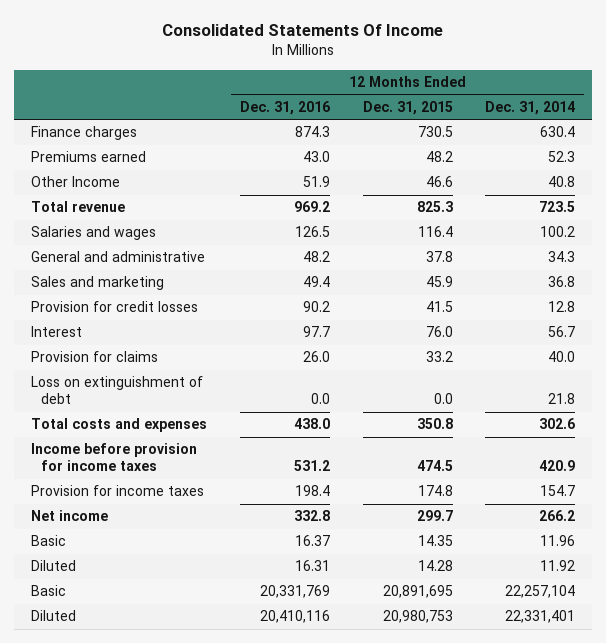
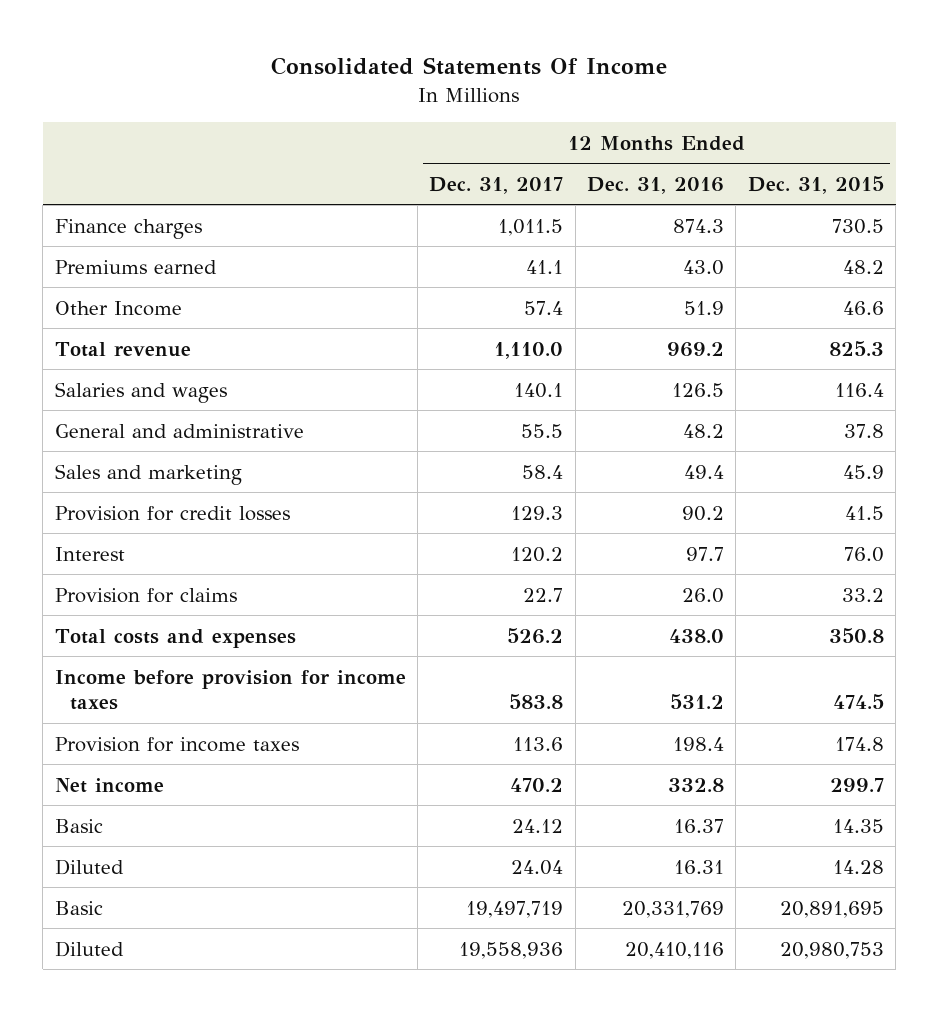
[485,100,576,115] Dec. 31, 2014 -> none
none -> [429,176,564,194] Dec. 31, 2017
[30,376,203,405] Loss on extinguishment of debt -> none

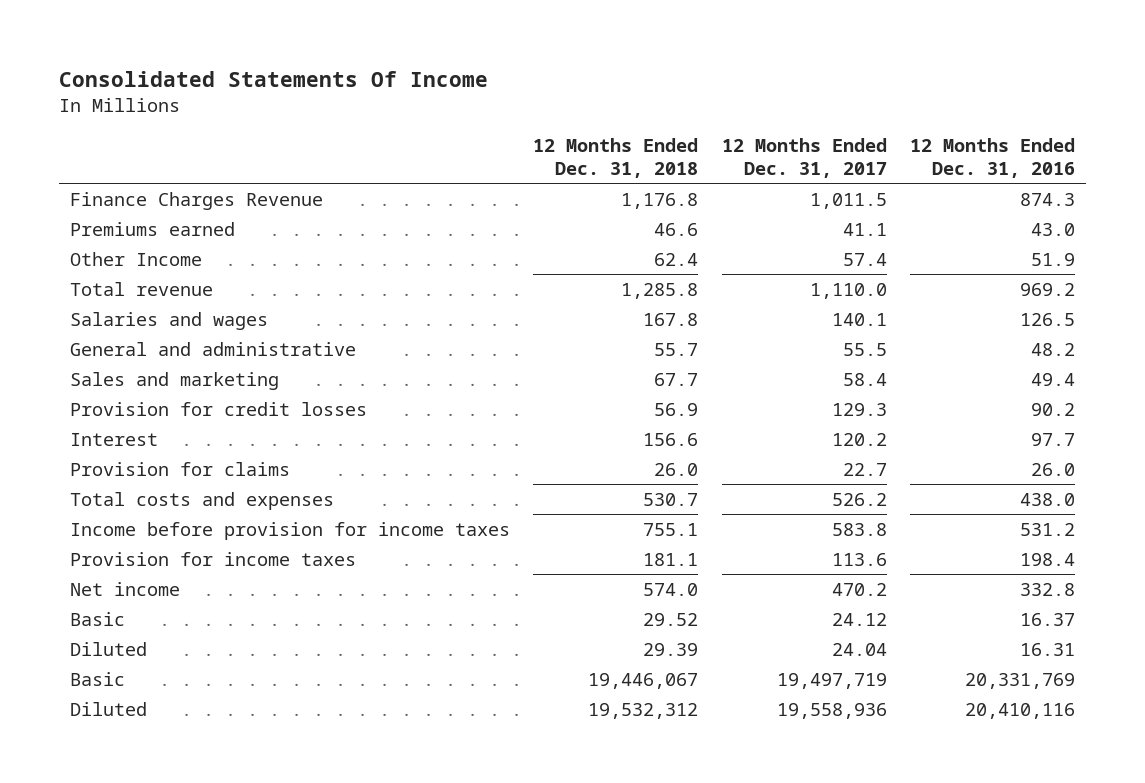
[747,175,884,194] Dec. 31, 2015 -> none
none -> [533,137,699,178] 12 Months Ended Dec. 31, 2018
[54,218,202,239] Finance charges -> [70,191,324,210] Finance Charges Revenue

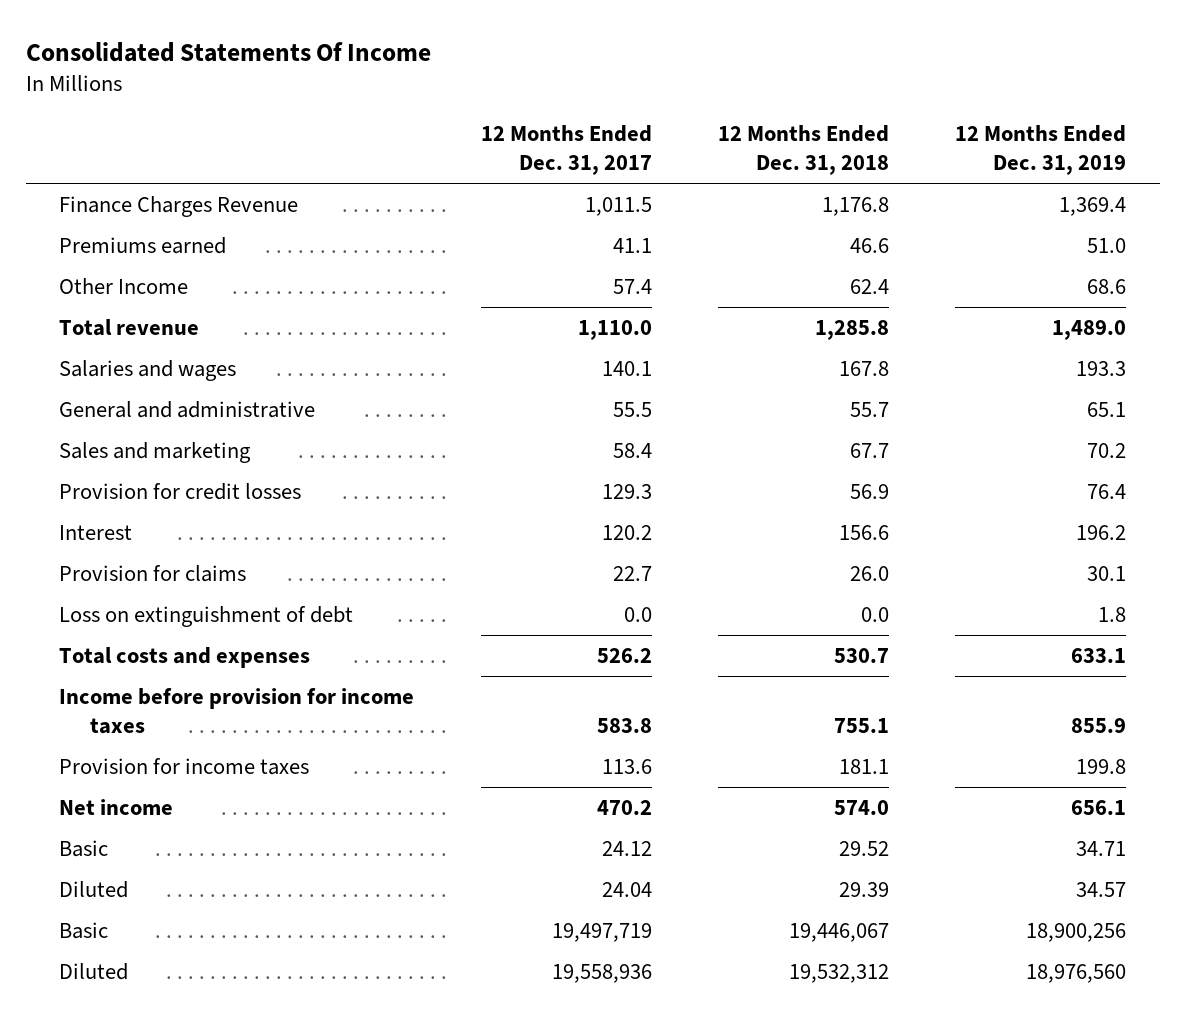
[909,137,1075,178] 12 Months Ended Dec. 31, 2016 -> none
none -> [955,125,1127,176] 12 Months Ended Dec. 31, 2019
none -> [59,605,354,627] Loss on extinguishment of debt

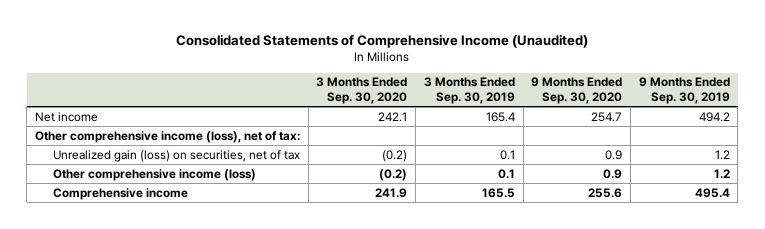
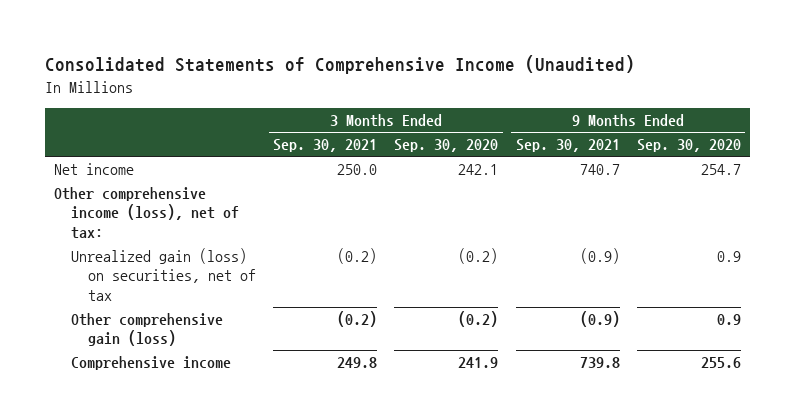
[423,77,515,105] 3 Months Ended Sep. 30, 2019 -> none
[638,77,730,105] 9 Months Ended Sep. 30, 2019 -> none
none -> [272,139,377,153] Sep. 30, 2021
none -> [515,139,620,153] Sep. 30, 2021
[52,168,256,181] Other comprehensive income (loss) -> [70,313,223,347] Other comprehensive gain (loss)

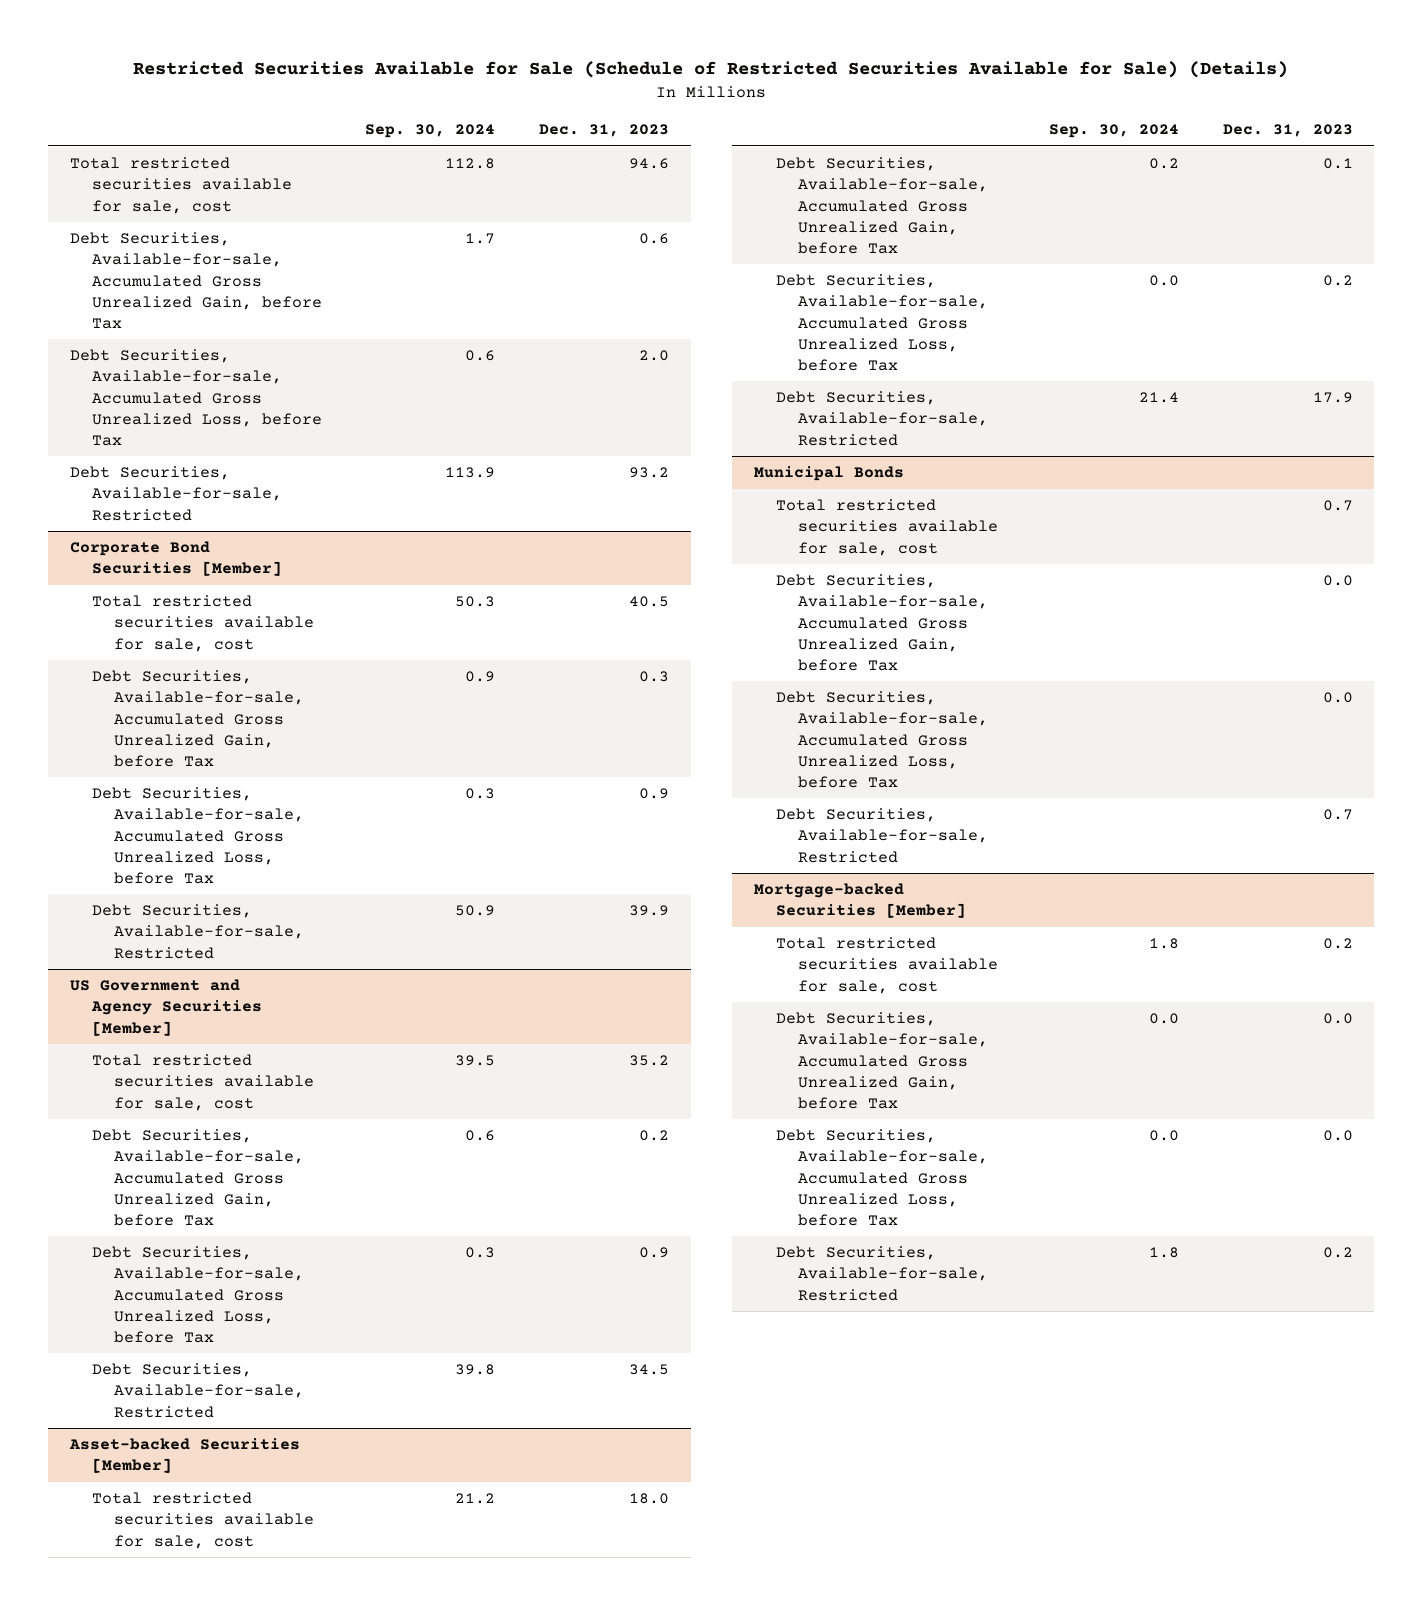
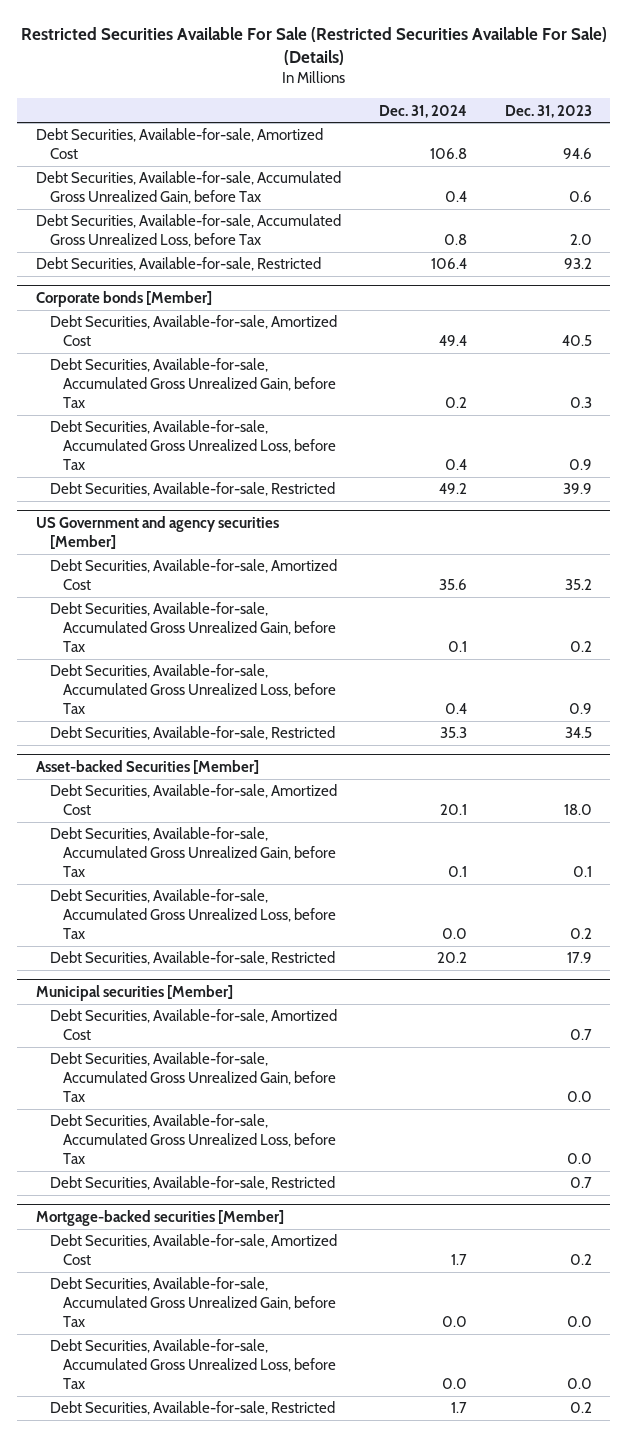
[133,61,1289,79] Restricted Securities Available for Sale (Schedule of Restricted Securities Available for Sale) (Details) -> [20,27,607,66] Restricted Securities Available For Sale (Restricted Securities Available For Sale) (Details)
[365,124,496,139] Sep. 30, 2024 -> none
none -> [378,104,467,118] Dec. 31, 2024
[69,157,292,214] Total restricted securities available for sale, cost -> [36,128,324,160] Debt Securities, Available-for-sale, Amortized Cost
[69,541,282,577] Corporate Bond Securities [Member] -> [36,290,213,307] Corporate bonds [Member]
[91,595,315,652] Total restricted securities available for sale, cost -> [49,315,337,347] Debt Securities, Available-for-sale, Amortized Cost
[69,979,262,1036] US Government and Agency Securities [Member] -> [36,515,280,549] US Government and agency securities [Member]
[91,1054,315,1111] Total restricted securities available for sale, cost -> [49,559,337,591] Debt Securities, Available-for-sale, Amortized Cost
[91,1492,315,1549] Total restricted securities available for sale, cost -> [49,784,337,816] Debt Securities, Available-for-sale, Amortized Cost
[753,466,904,482] Municipal Bonds -> none
none -> [36,984,234,1001] Municipal securities [Member]
[775,499,998,556] Total restricted securities available for sale, cost -> [49,1009,337,1041] Debt Securities, Available-for-sale, Amortized Cost
[753,883,966,919] Mortgage-backed Securities [Member] -> [36,1209,285,1226] Mortgage-backed securities [Member]
[775,937,998,994] Total restricted securities available for sale, cost -> [49,1234,337,1266] Debt Securities, Available-for-sale, Amortized Cost

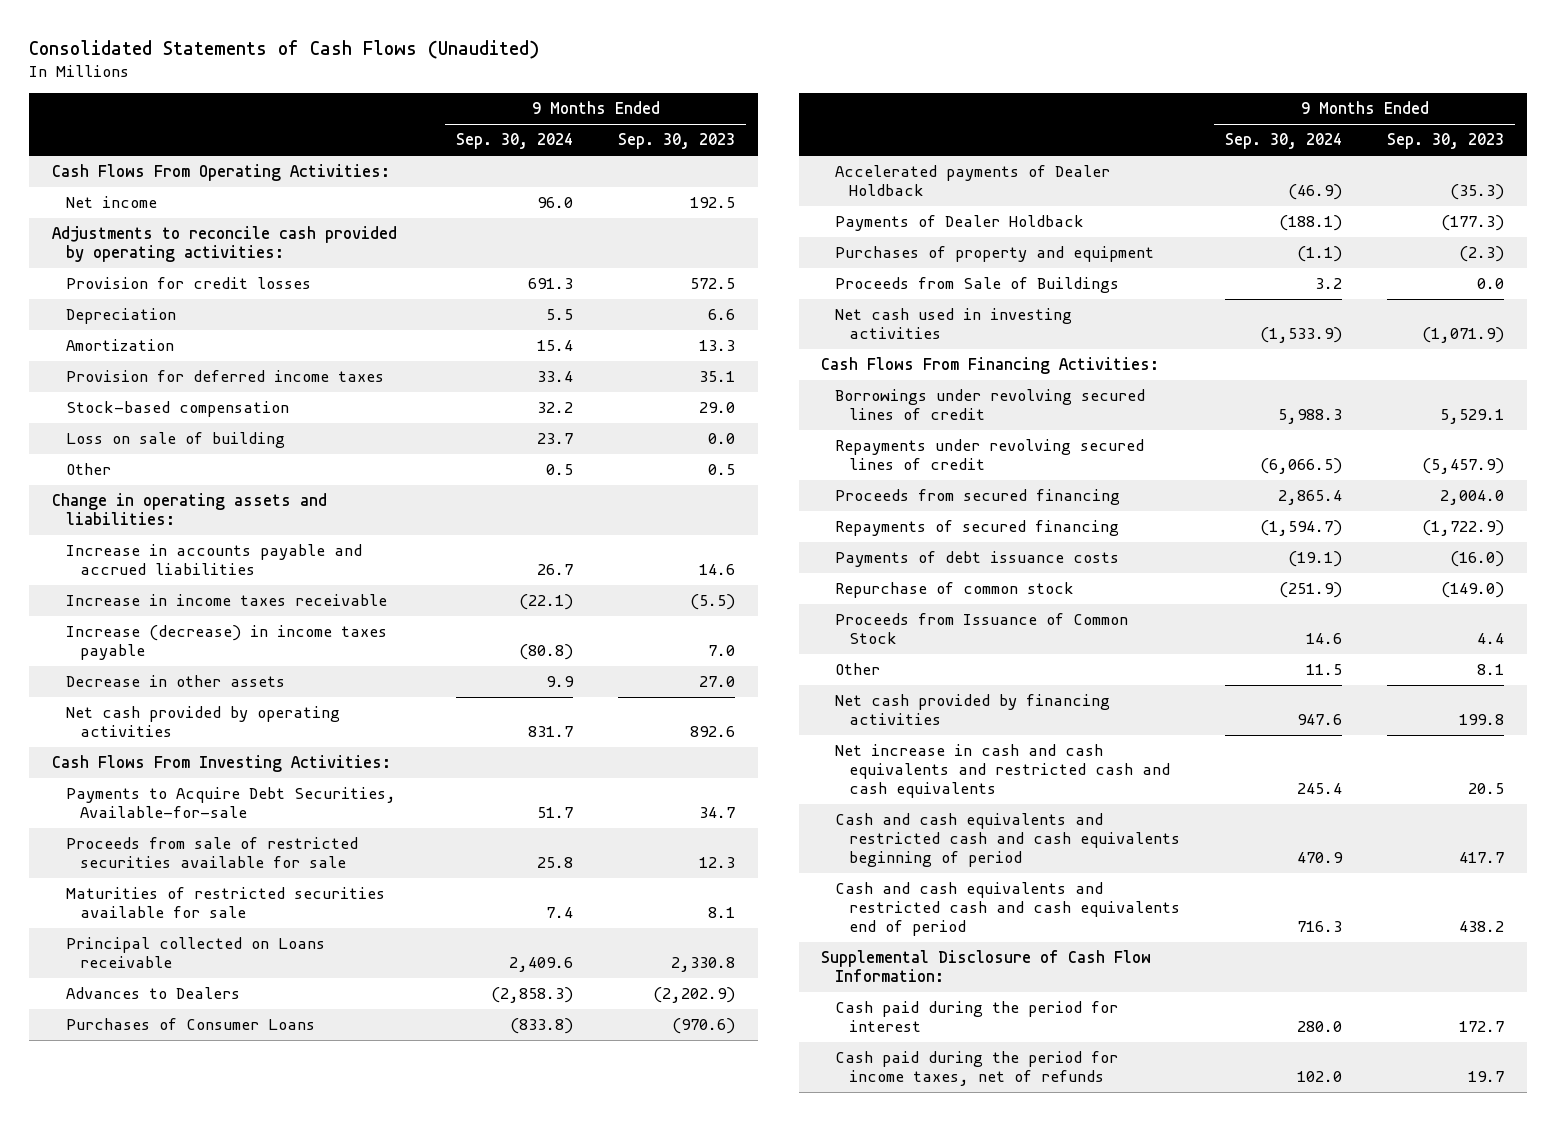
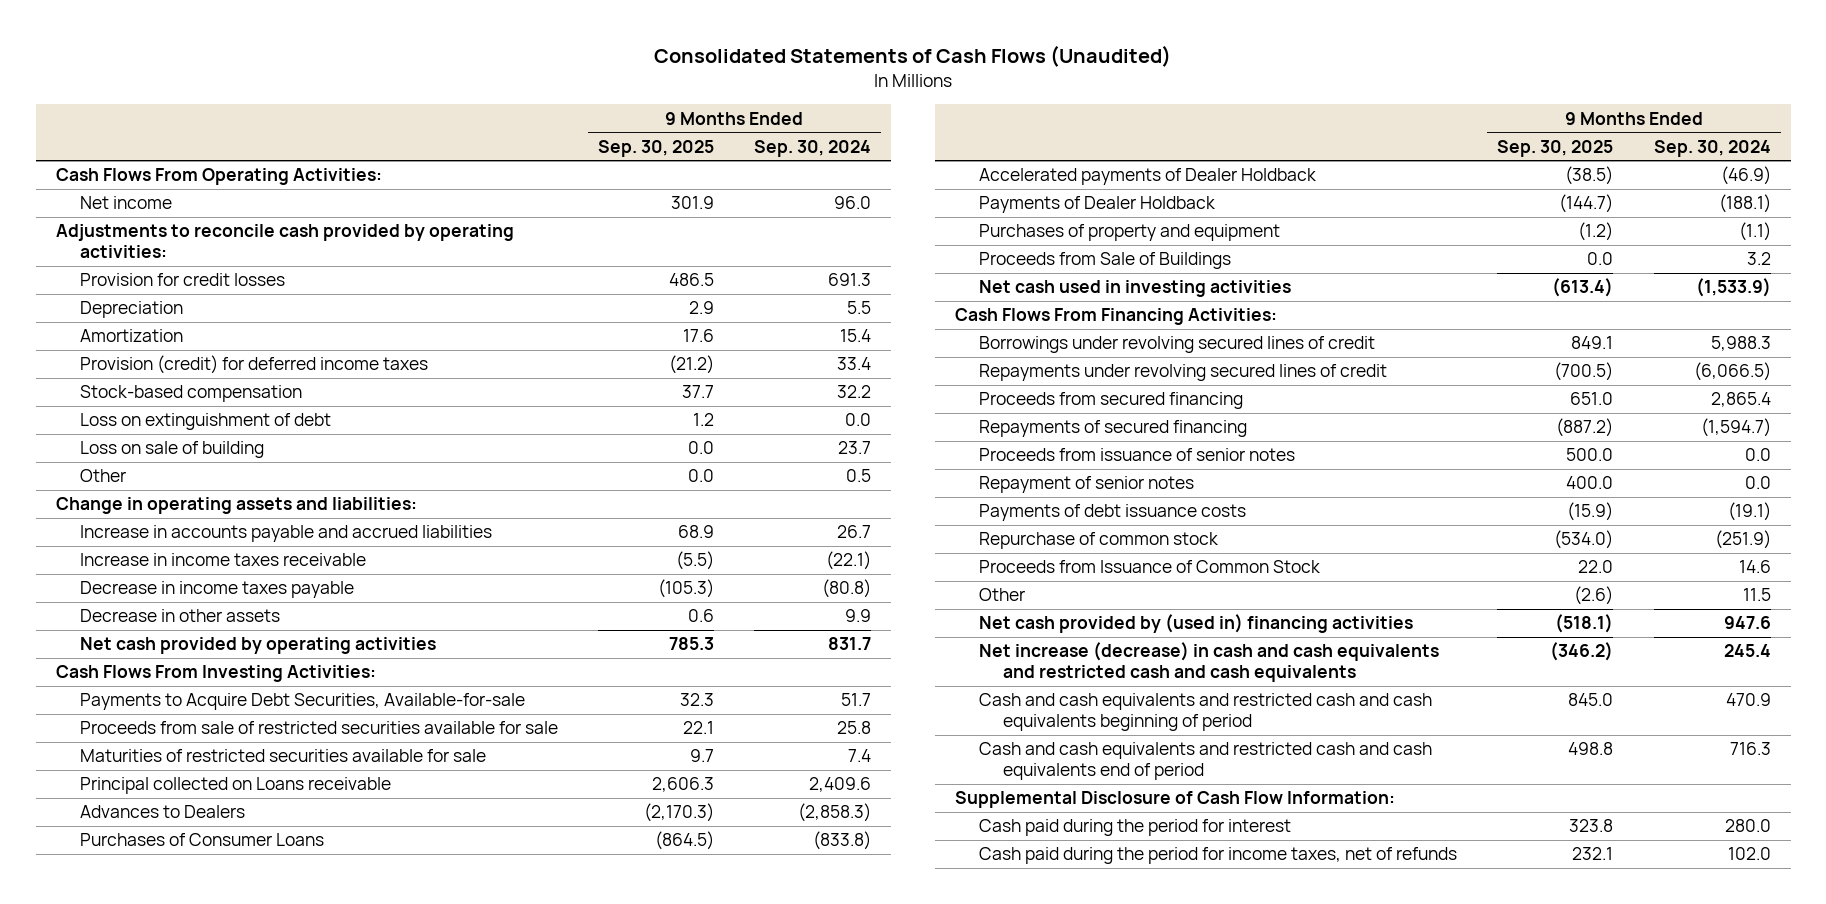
[618,133,736,150] Sep. 30, 2023 -> none
none -> [597,139,714,157] Sep. 30, 2025
[65,370,384,383] Provision for deferred income taxes -> [79,355,428,375] Provision (credit) for deferred income taxes
none -> [79,413,331,431] Loss on extinguishment of debt
[65,625,387,661] Increase (decrease) in income taxes payable -> [79,581,354,599] Decrease in income taxes payable
none -> [979,448,1296,462] Proceeds from issuance of senior notes
none -> [979,476,1195,494] Repayment of senior notes
[835,694,1111,726] Net cash provided by financing activities -> [979,614,1414,634] Net cash provided by (used in) financing activities
[835,744,1171,798] Net increase in cash and cash equivalents and restricted cash and cash equivalents -> [979,642,1440,682] Net increase (decrease) in cash and cash equivalents and restricted cash and cash equivalents

